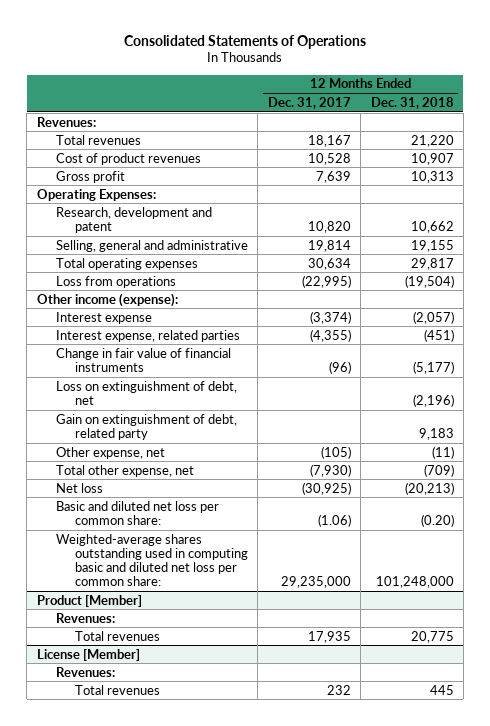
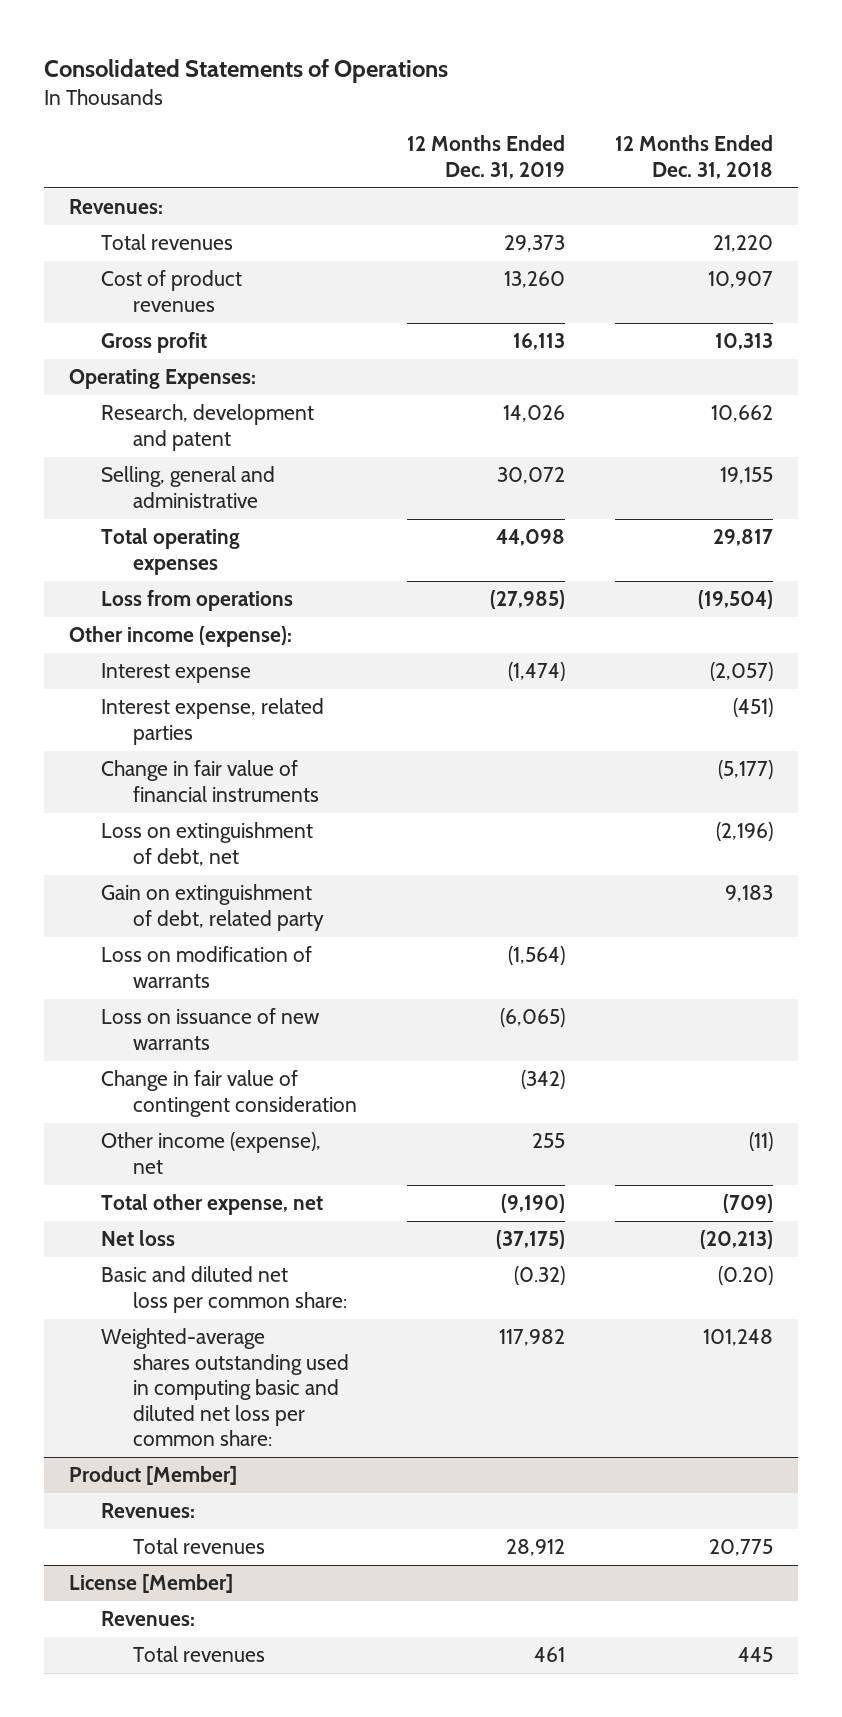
[267,96,351,109] Dec. 31, 2017 -> none
none -> [406,135,565,179] 12 Months Ended Dec. 31, 2019
none -> [101,946,313,988] Loss on modification of warrants
none -> [101,1008,320,1050] Loss on issuance of new warrants
none -> [101,1070,358,1117] Change in fair value of contingent consideration
[55,446,165,459] Other expense, net -> [101,1132,322,1174] Other income (expense), net
[375,576,454,589] 101,248,000 -> [702,1329,773,1347] 101,248

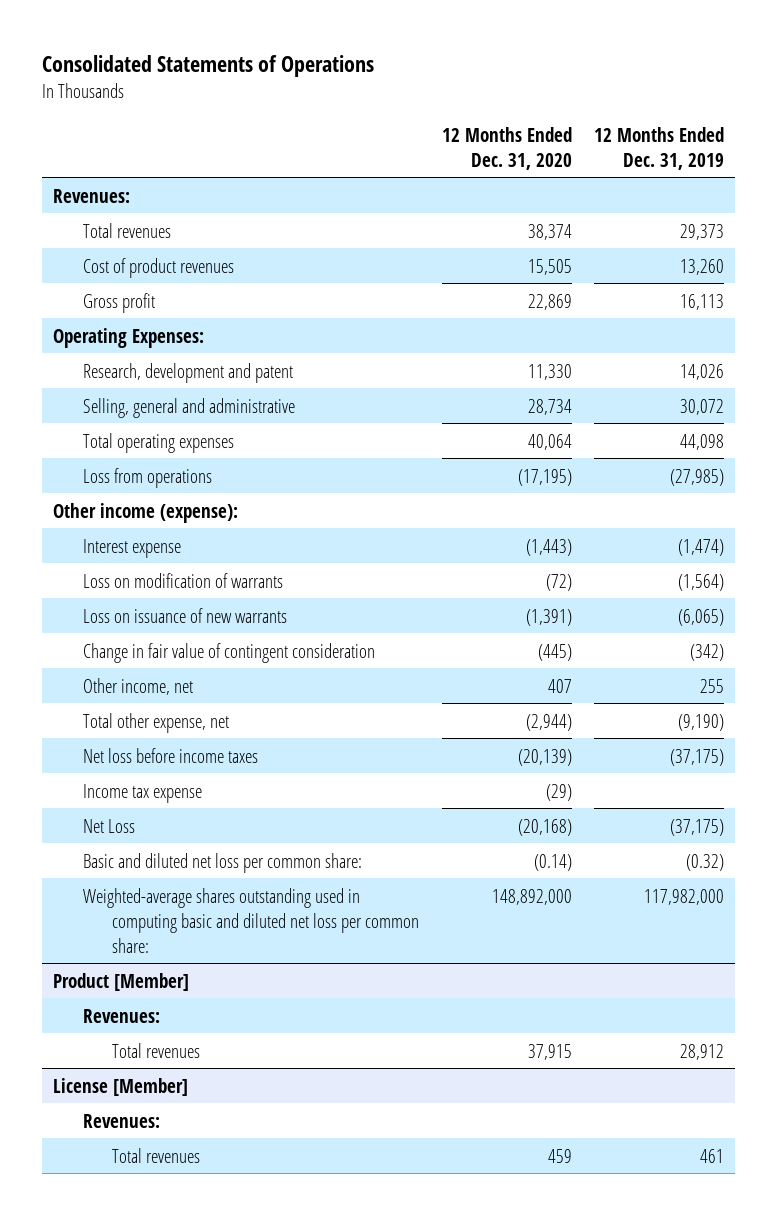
[614,135,773,179] 12 Months Ended Dec. 31, 2018 -> none
none -> [441,126,572,170] 12 Months Ended Dec. 31, 2020
[101,698,325,745] Interest expense, related parties -> none
[101,760,320,802] Change in fair value of financial instruments -> none
[101,822,314,866] Loss on extinguishment of debt, net -> none
[101,884,325,931] Gain on extinguishment of debt, related party -> none
[101,1132,322,1174] Other income (expense), net -> [82,677,193,695] Other income, net
none -> [82,747,258,763] Net loss before income taxes
none -> [82,783,202,803] Income tax expense
[101,1230,176,1247] Net loss -> [82,818,135,833] Net Loss
[498,1329,565,1347] 117,982 -> [644,888,725,905] 117,982,000

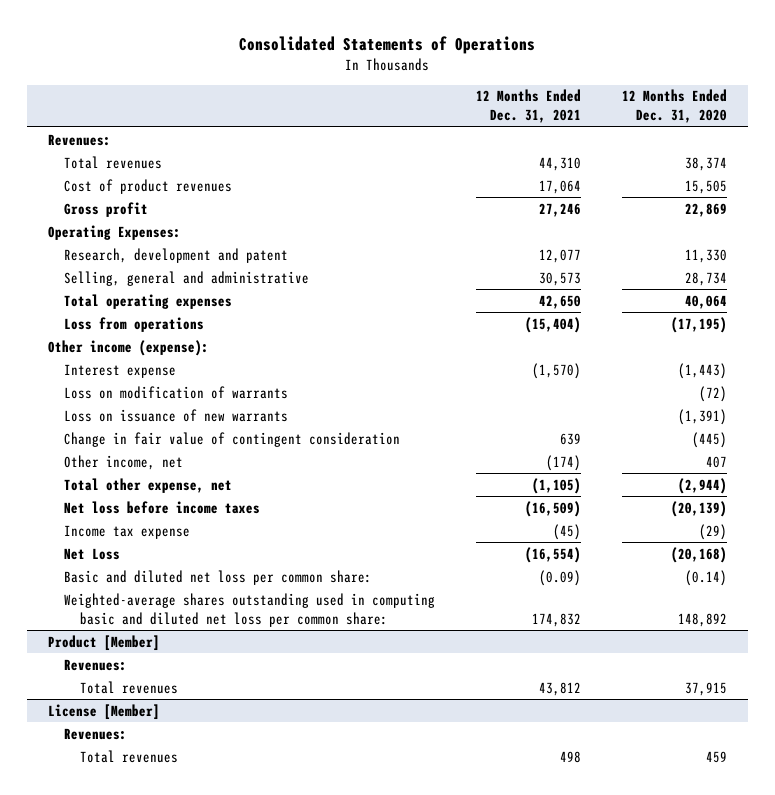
[594,126,725,170] 12 Months Ended Dec. 31, 2019 -> none
none -> [475,89,581,124] 12 Months Ended Dec. 31, 2021
[491,888,572,905] 148,892,000 -> [678,612,728,627] 148,892

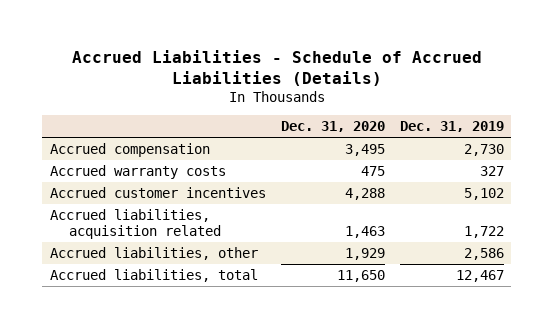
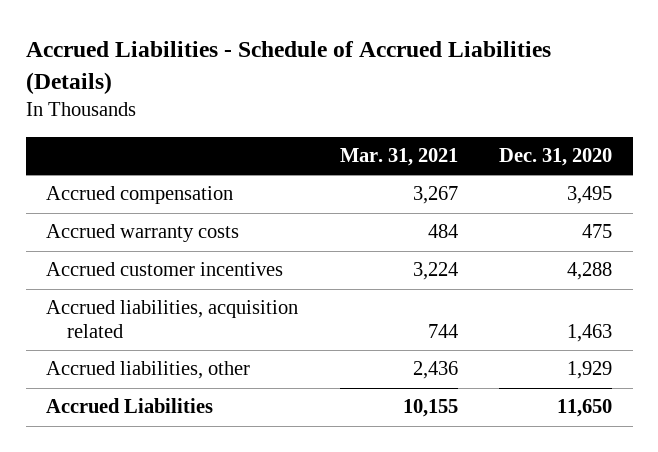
[399,121,504,133] Dec. 31, 2019 -> none
none -> [339,148,458,167] Mar. 31, 2021
[49,269,258,283] Accrued liabilities, total -> [46,398,214,414] Accrued Liabilities

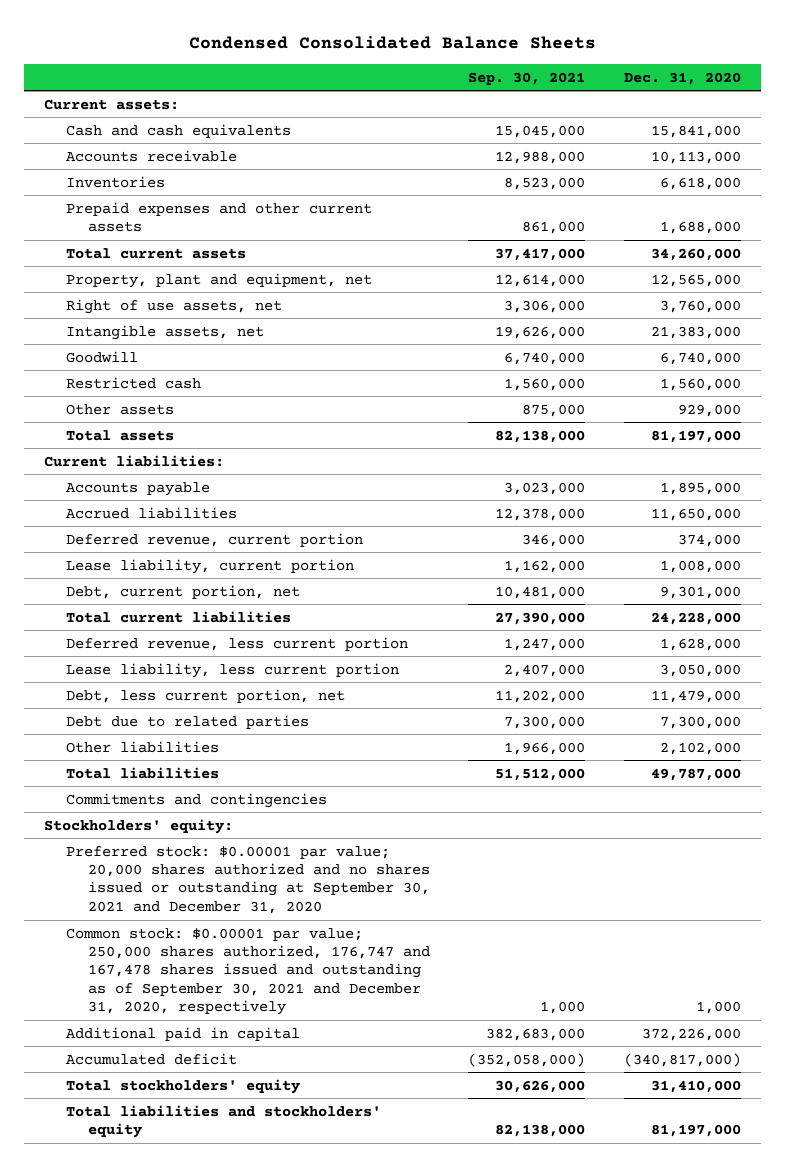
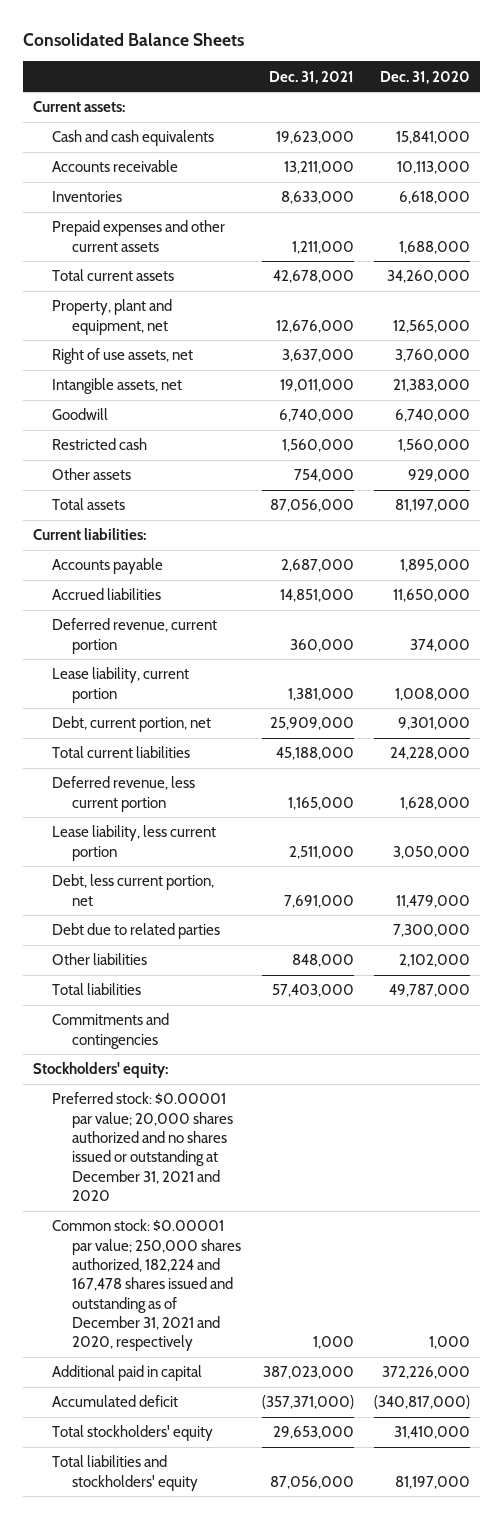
[188,36,596,50] Condensed Consolidated Balance Sheets -> [22,33,244,47] Consolidated Balance Sheets
[468,71,586,85] Sep. 30, 2021 -> none
none -> [268,70,354,84] Dec. 31, 2021
[65,845,430,914] Preferred stock: $0.00001 par value; 20,000 shares authorized and no shares issued or outstanding at September 30, 2021 and December 31, 2020 -> [52,1092,234,1202] Preferred stock: $0.00001 par value; 20,000 shares authorized and no shares issued or outstanding at December 31, 2021 and 2020
[65,927,430,1016] Common stock: $0.00001 par value; 250,000 shares authorized, 176,747 and 167,478 shares issued and outstanding as of September 30, 2021 and December 31, 2020, respectively -> [52,1219,242,1352] Common stock: $0.00001 par value; 250,000 shares authorized, 182,224 and 167,478 shares issued and outstanding as of December 31, 2021 and 2020, respectively

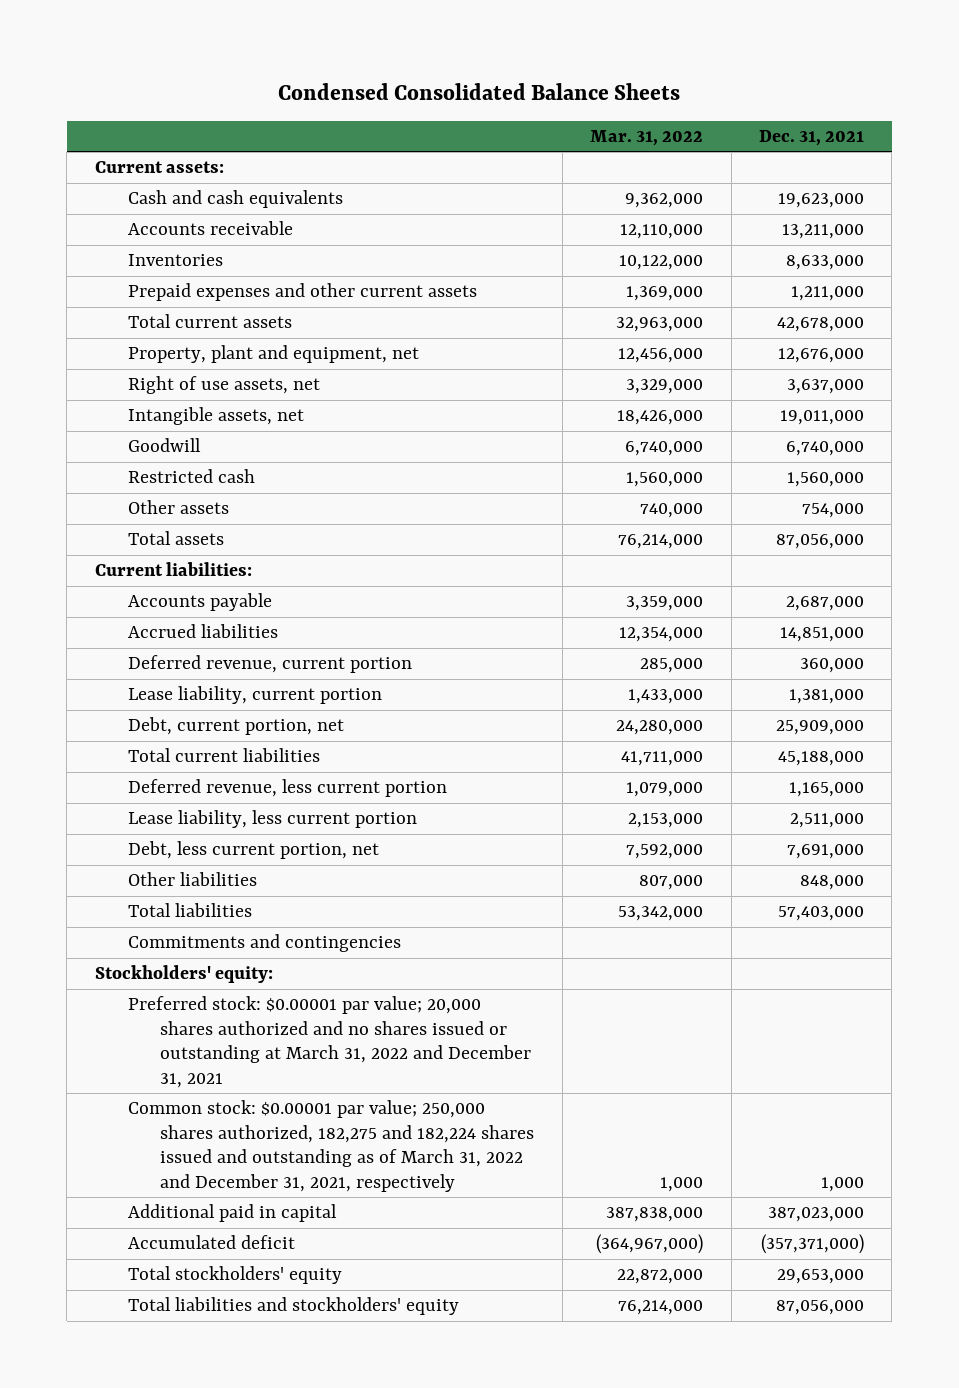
[22,33,244,47] Consolidated Balance Sheets -> [278,82,681,100] Condensed Consolidated Balance Sheets
[379,70,470,84] Dec. 31, 2020 -> none
none -> [590,130,704,147] Mar. 31, 2022
[52,923,221,940] Debt due to related parties -> none
[52,1092,234,1202] Preferred stock: $0.00001 par value; 20,000 shares authorized and no shares issued or outstanding at December 31, 2021 and 2020 -> [127,996,532,1088] Preferred stock: $0.00001 par value; 20,000 shares authorized and no shares issued or outstanding at March 31, 2022 and December 31, 2021
[52,1219,242,1352] Common stock: $0.00001 par value; 250,000 shares authorized, 182,224 and 167,478 shares issued and outstanding as of December 31, 2021 and 2020, respectively -> [127,1100,535,1192] Common stock: $0.00001 par value; 250,000 shares authorized, 182,275 and 182,224 shares issued and outstanding as of March 31, 2022 and December 31, 2021, respectively

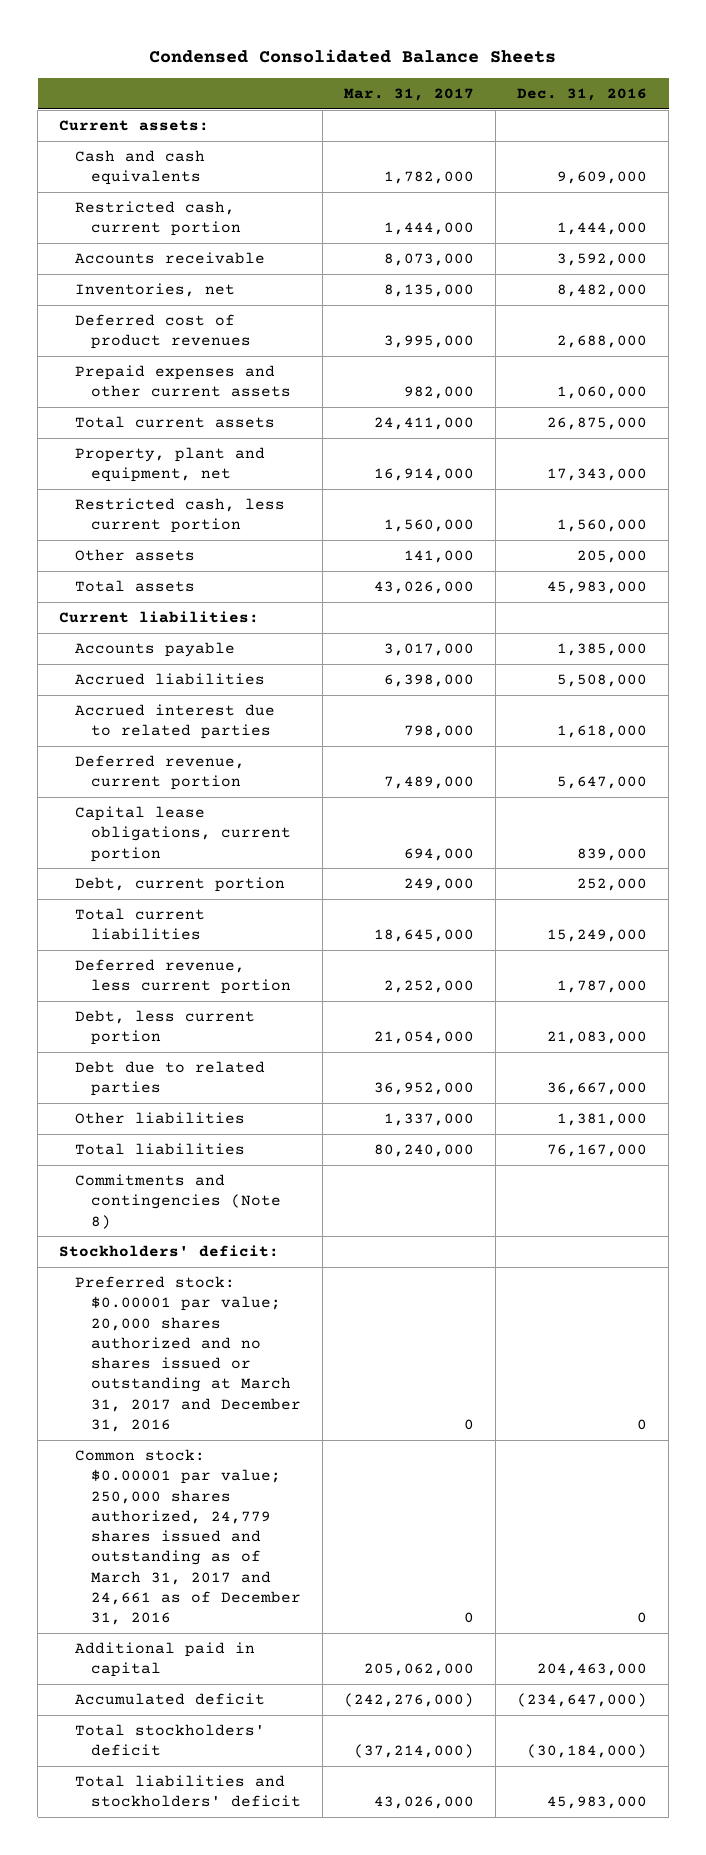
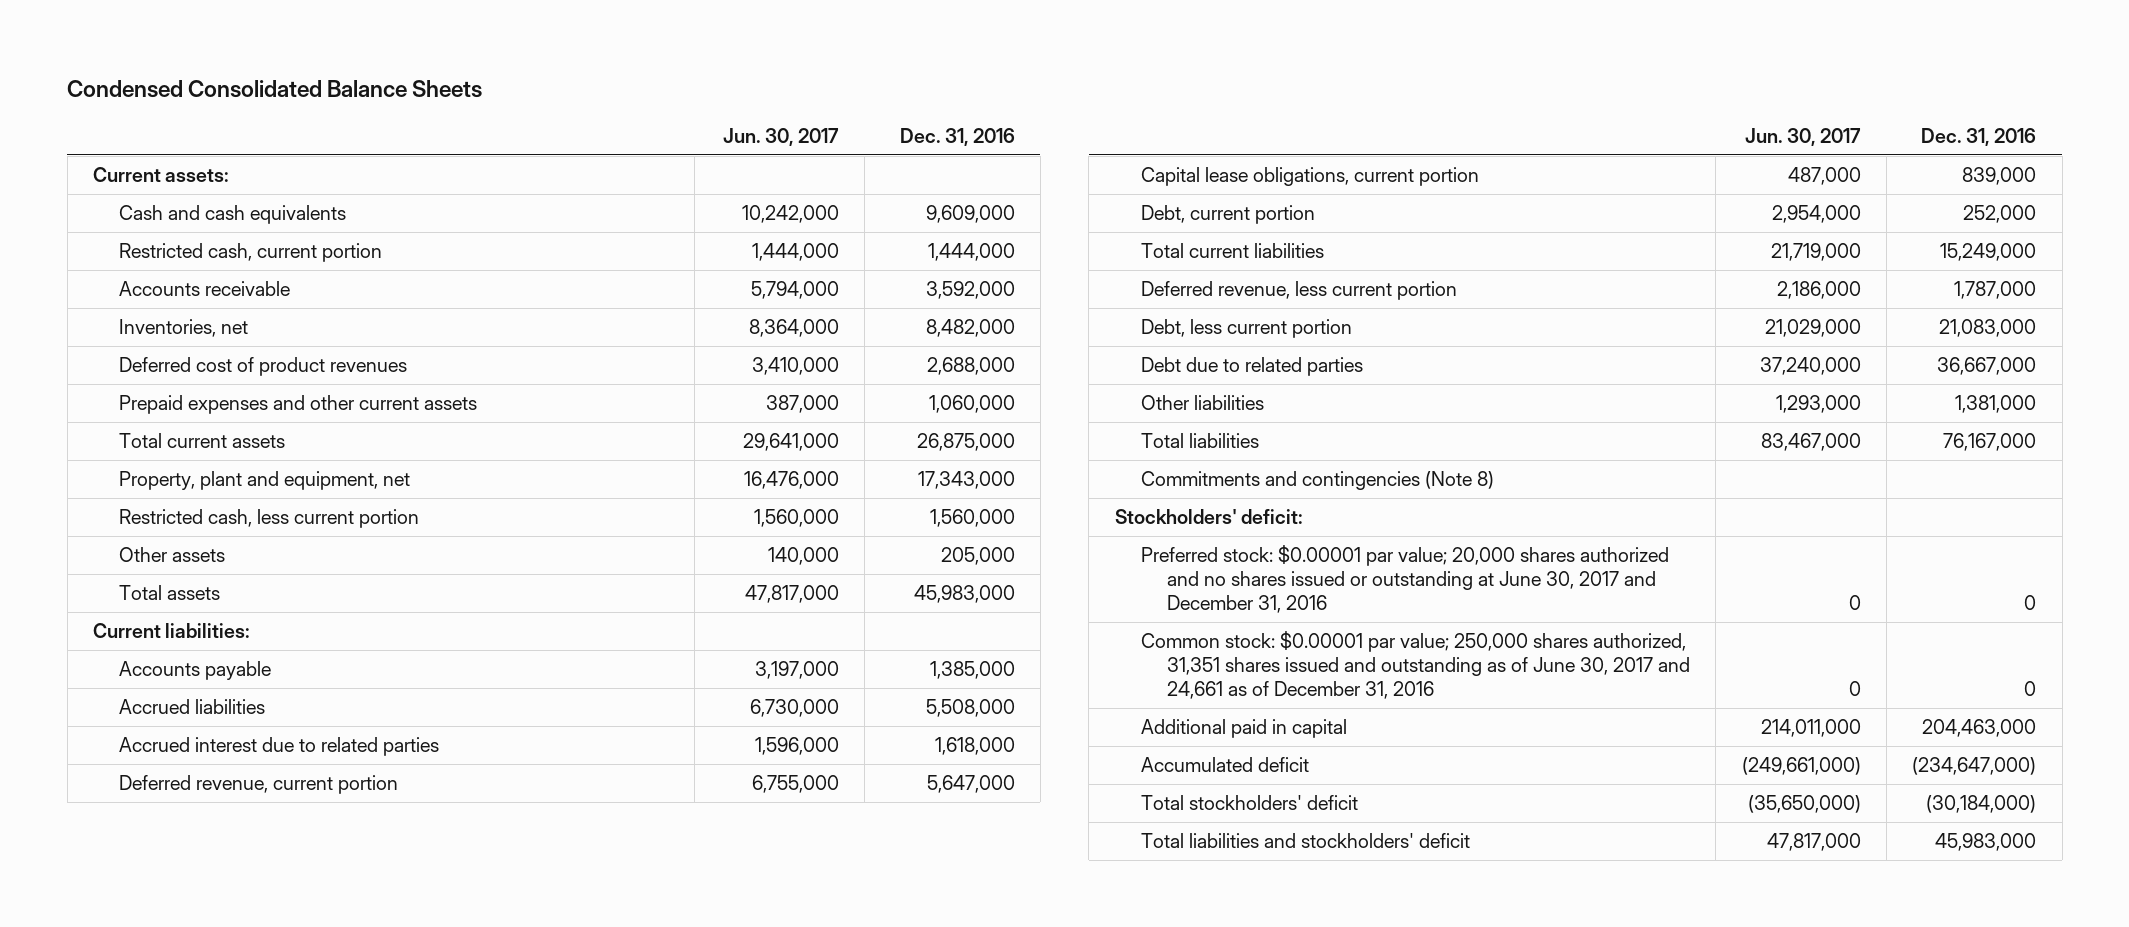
[344,88,475,102] Mar. 31, 2017 -> none
none -> [722,127,839,146] Jun. 30, 2017
[75,1275,302,1432] Preferred stock: $0.00001 par value; 20,000 shares authorized and no shares issued or outstanding at March 31, 2017 and December 31, 2016 -> [1140,545,1669,613] Preferred stock: $0.00001 par value; 20,000 shares authorized and no shares issued or outstanding at June 30, 2017 and December 31, 2016
[75,1448,302,1626] Common stock: $0.00001 par value; 250,000 shares authorized, 24,779 shares issued and outstanding as of March 31, 2017 and 24,661 as of December 31, 2016 -> [1140,631,1690,699] Common stock: $0.00001 par value; 250,000 shares authorized, 31,351 shares issued and outstanding as of June 30, 2017 and 24,661 as of December 31, 2016

